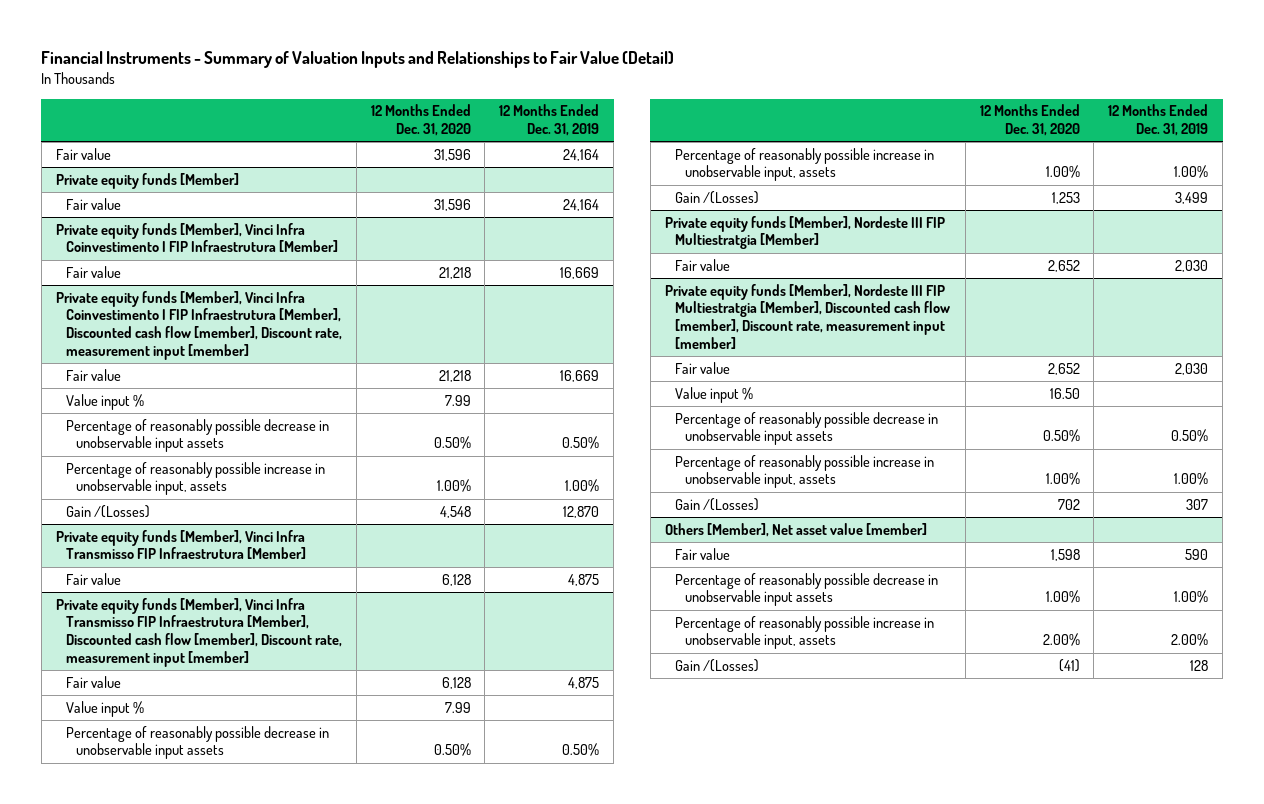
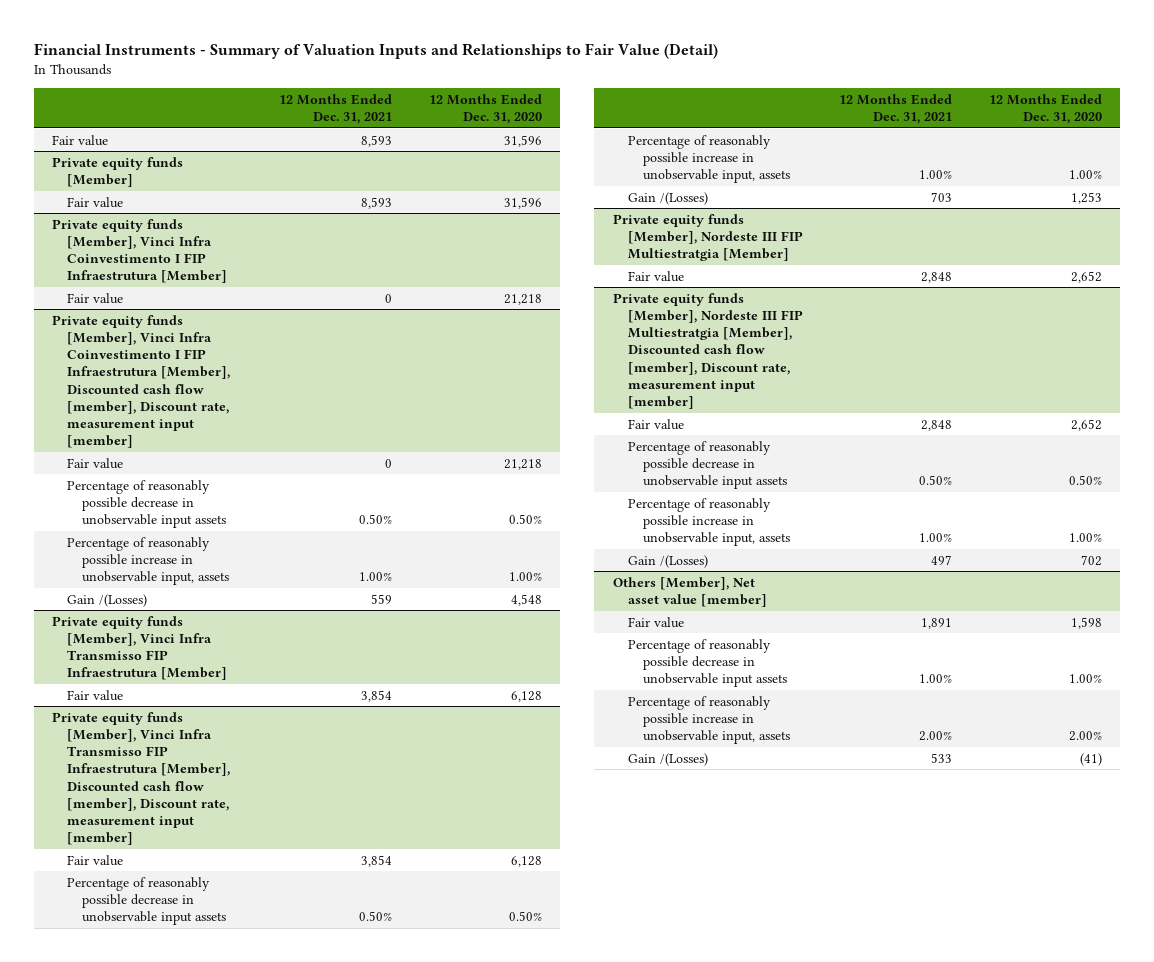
[499,104,600,137] 12 Months Ended Dec. 31, 2019 -> none
none -> [278,93,392,124] 12 Months Ended Dec. 31, 2021
[65,393,144,410] Value input % -> none
[65,700,144,717] Value input % -> none
[675,386,754,403] Value input % -> none

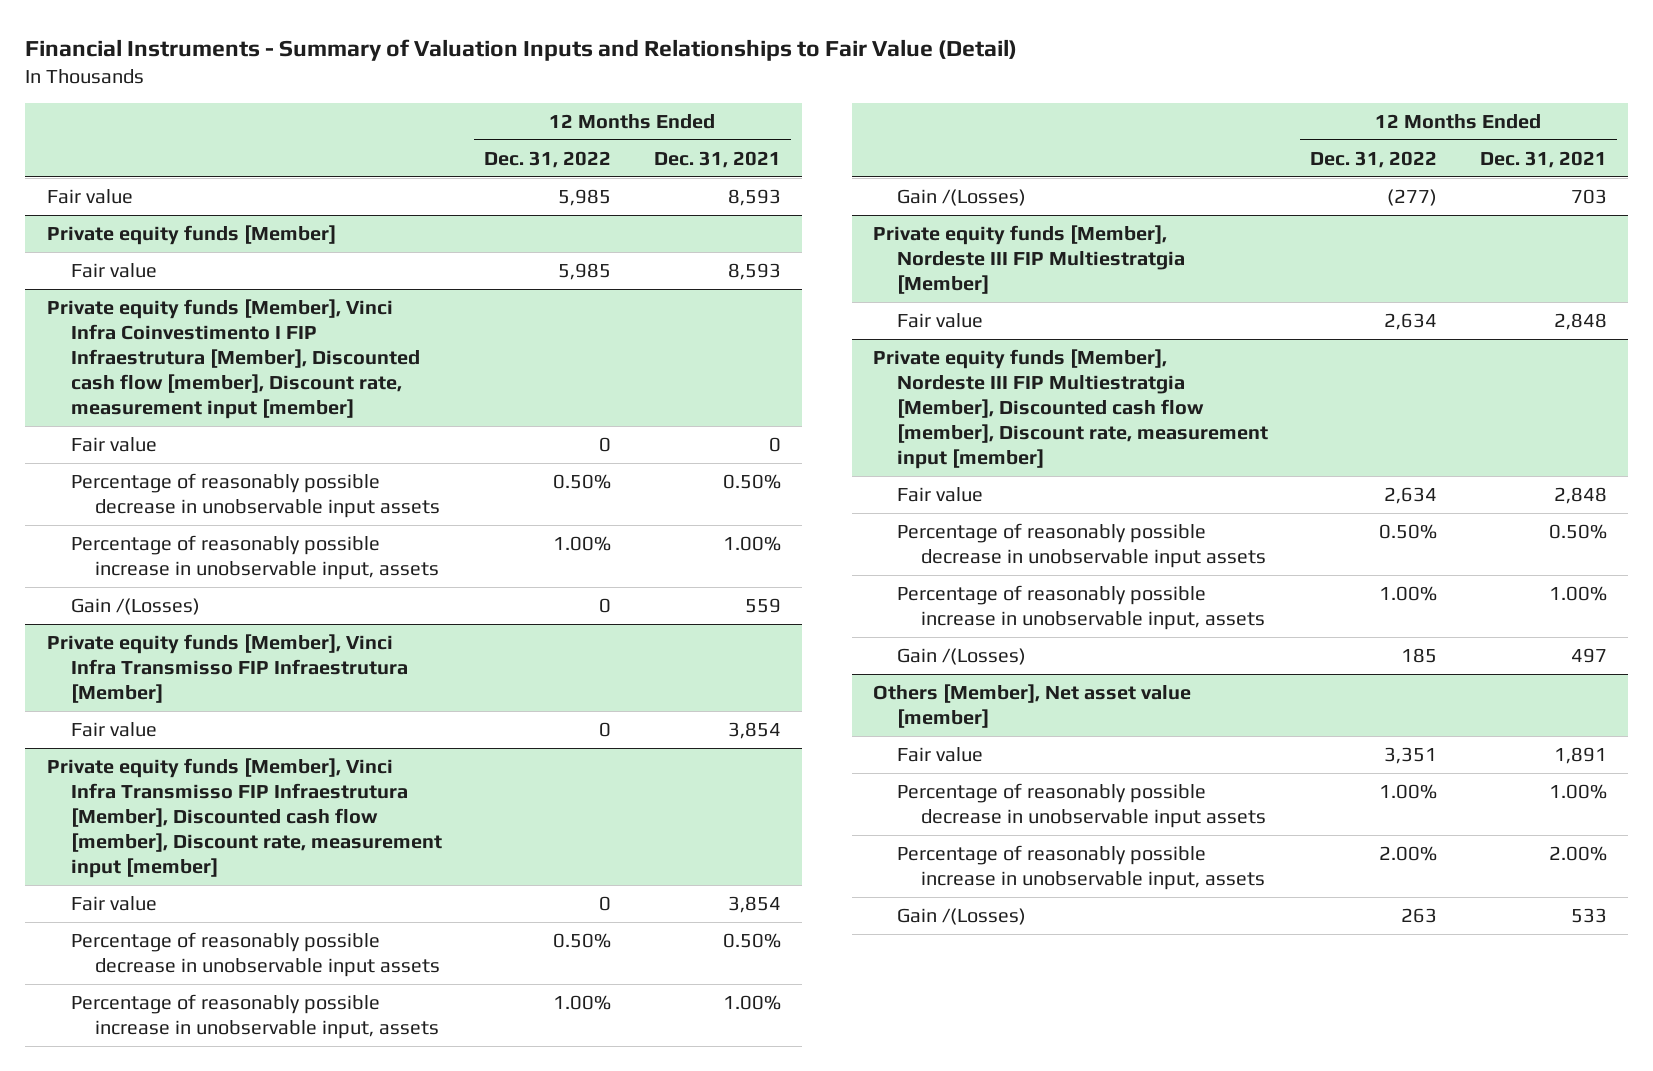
[428,93,542,124] 12 Months Ended Dec. 31, 2020 -> none
none -> [484,150,612,168] Dec. 31, 2022
[52,218,228,284] Private equity funds [Member], Vinci Infra Coinvestimento I FIP Infraestrutura [Member] -> none
[67,292,124,304] Fair value -> none

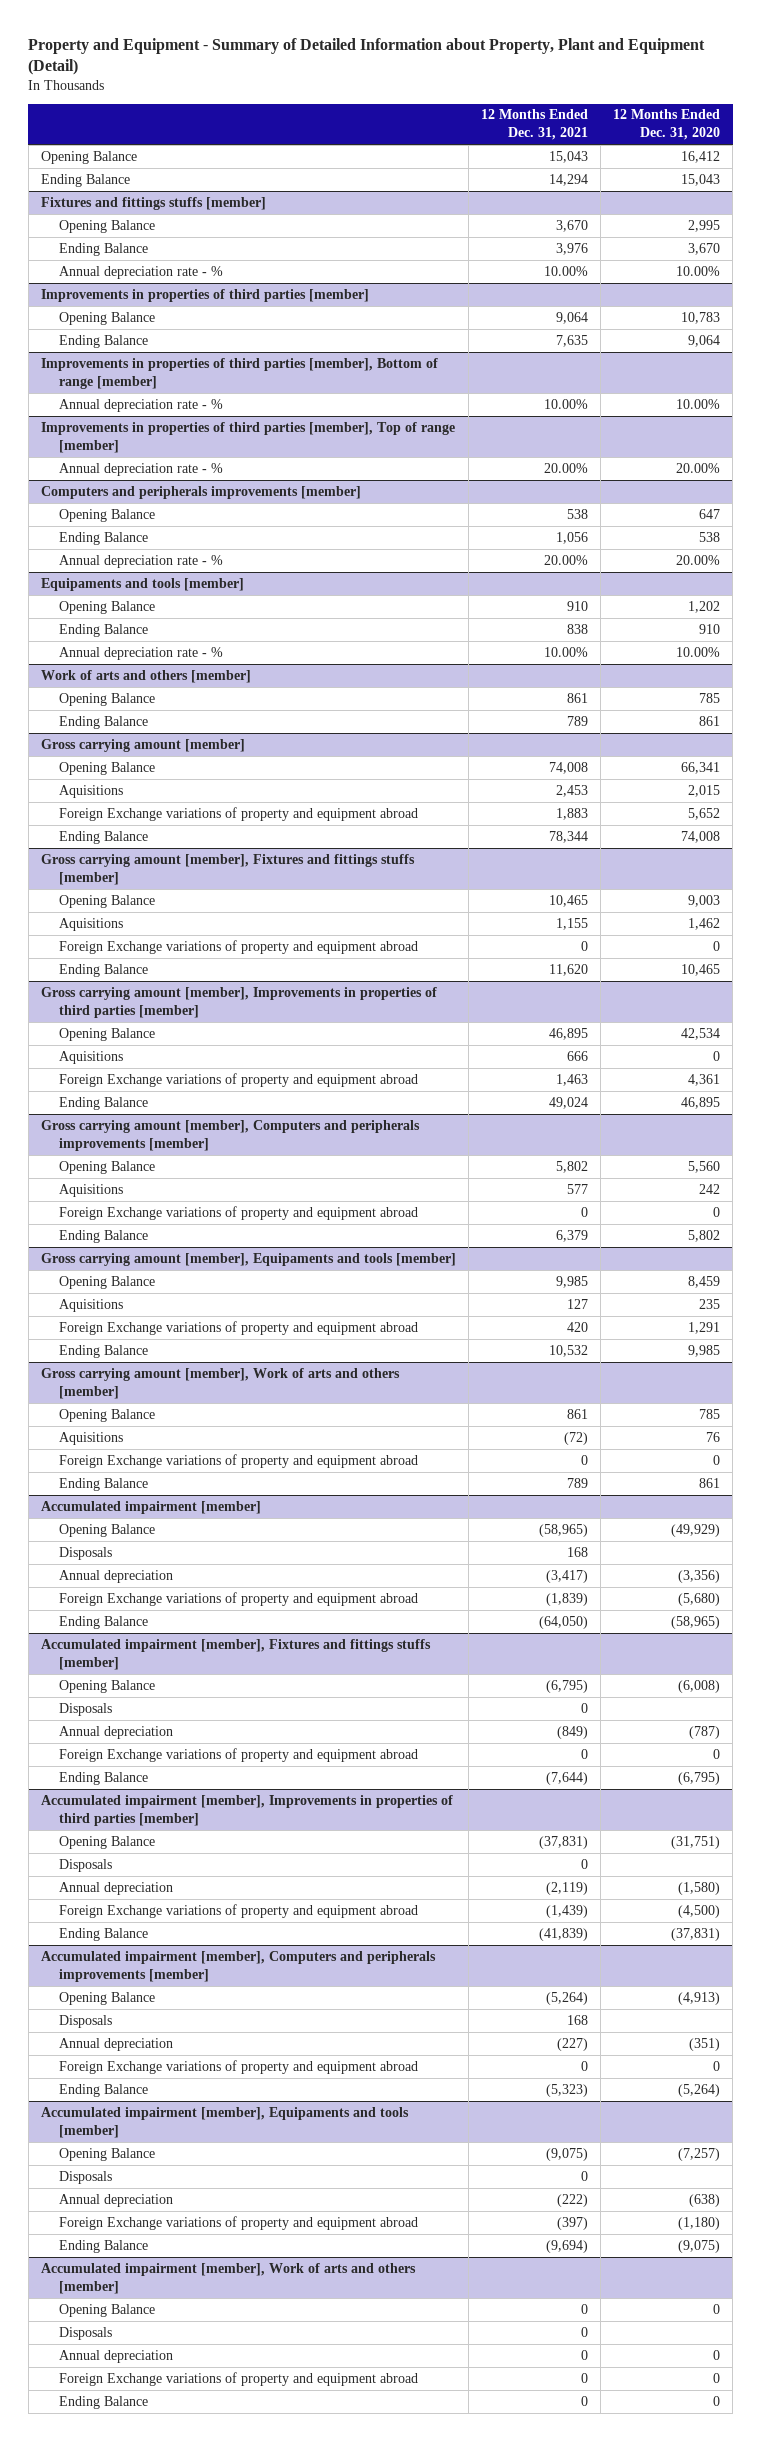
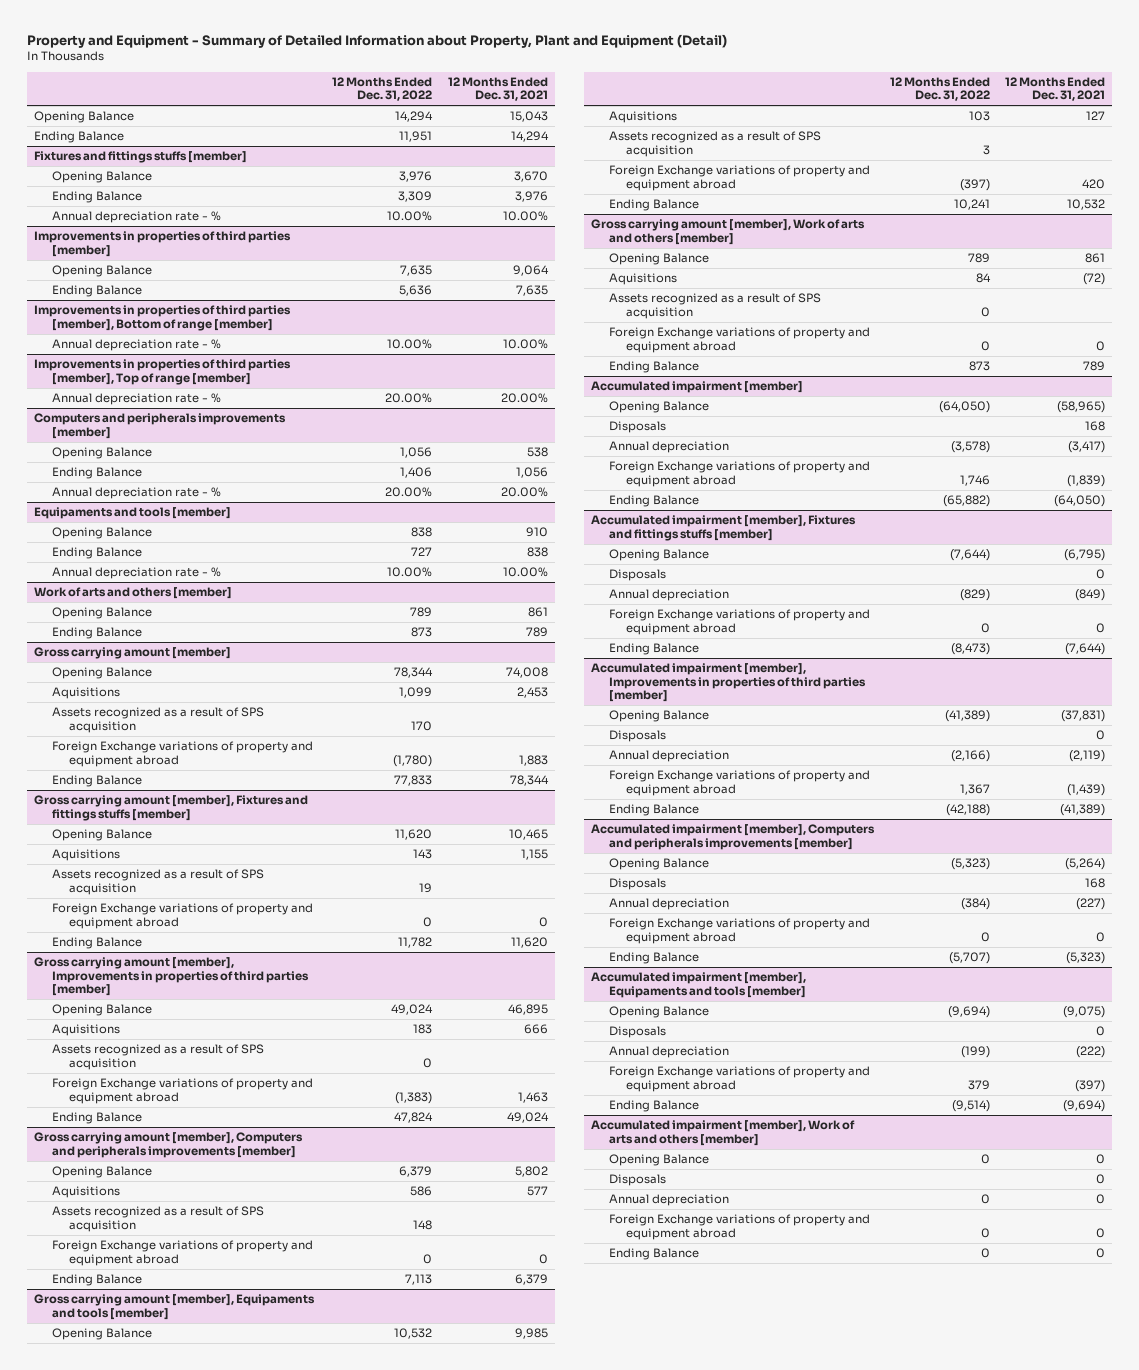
[613,109,721,141] 12 Months Ended Dec. 31, 2020 -> none
none -> [332,76,433,102] 12 Months Ended Dec. 31, 2022
none -> [51,707,264,733] Assets recognized as a result of SPS acquisition
none -> [51,869,264,895] Assets recognized as a result of SPS acquisition
none -> [51,1044,264,1070] Assets recognized as a result of SPS acquisition
none -> [51,1206,264,1232] Assets recognized as a result of SPS acquisition
none -> [608,131,821,157] Assets recognized as a result of SPS acquisition
none -> [608,293,821,319] Assets recognized as a result of SPS acquisition
[538,1927,588,1941] (41,839) -> [1059,804,1105,817] (41,389)

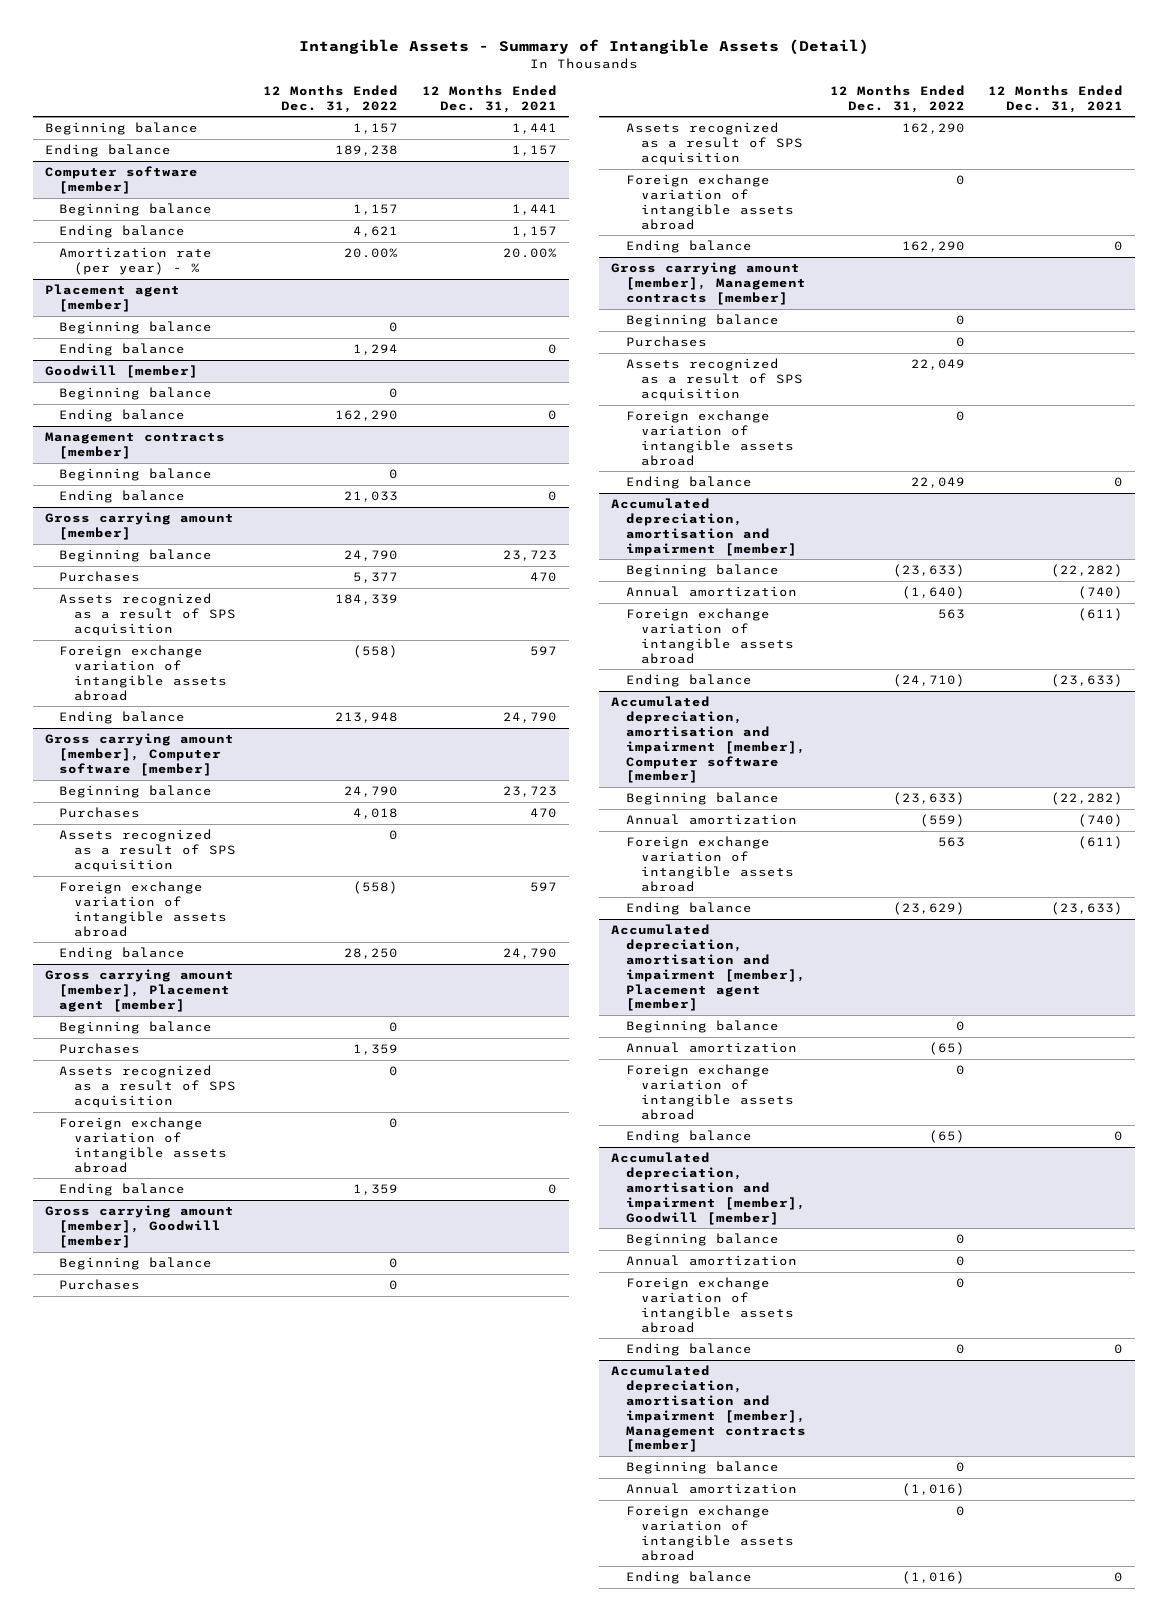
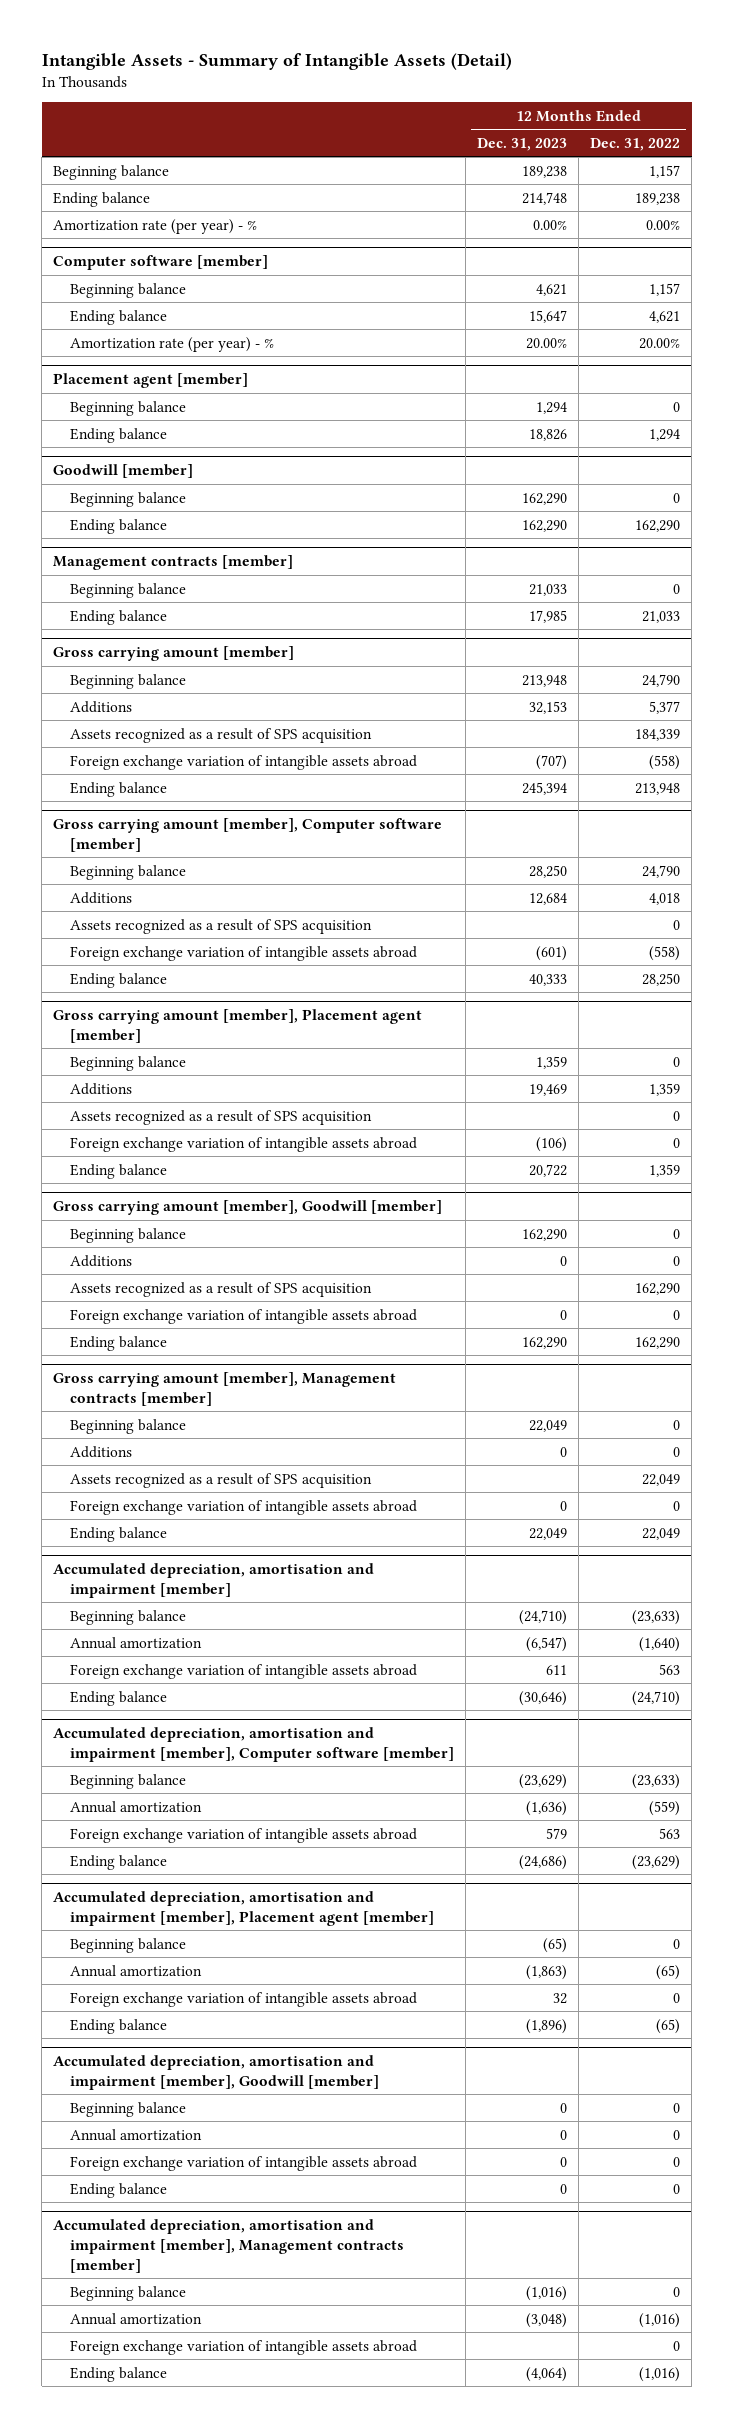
[422,84,558,113] 12 Months Ended Dec. 31, 2021 -> none
none -> [477,137,568,151] Dec. 31, 2023
none -> [53,218,258,234] Amortization rate (per year) - %
[59,571,141,583] Purchases -> [70,700,133,713] Additions
[59,807,141,819] Purchases -> [70,891,133,904] Additions
[59,1043,141,1055] Purchases -> [70,1082,133,1095] Additions
[59,1279,141,1291] Purchases -> [70,1254,133,1267] Additions
[625,336,707,348] Purchases -> [70,1445,133,1458] Additions

